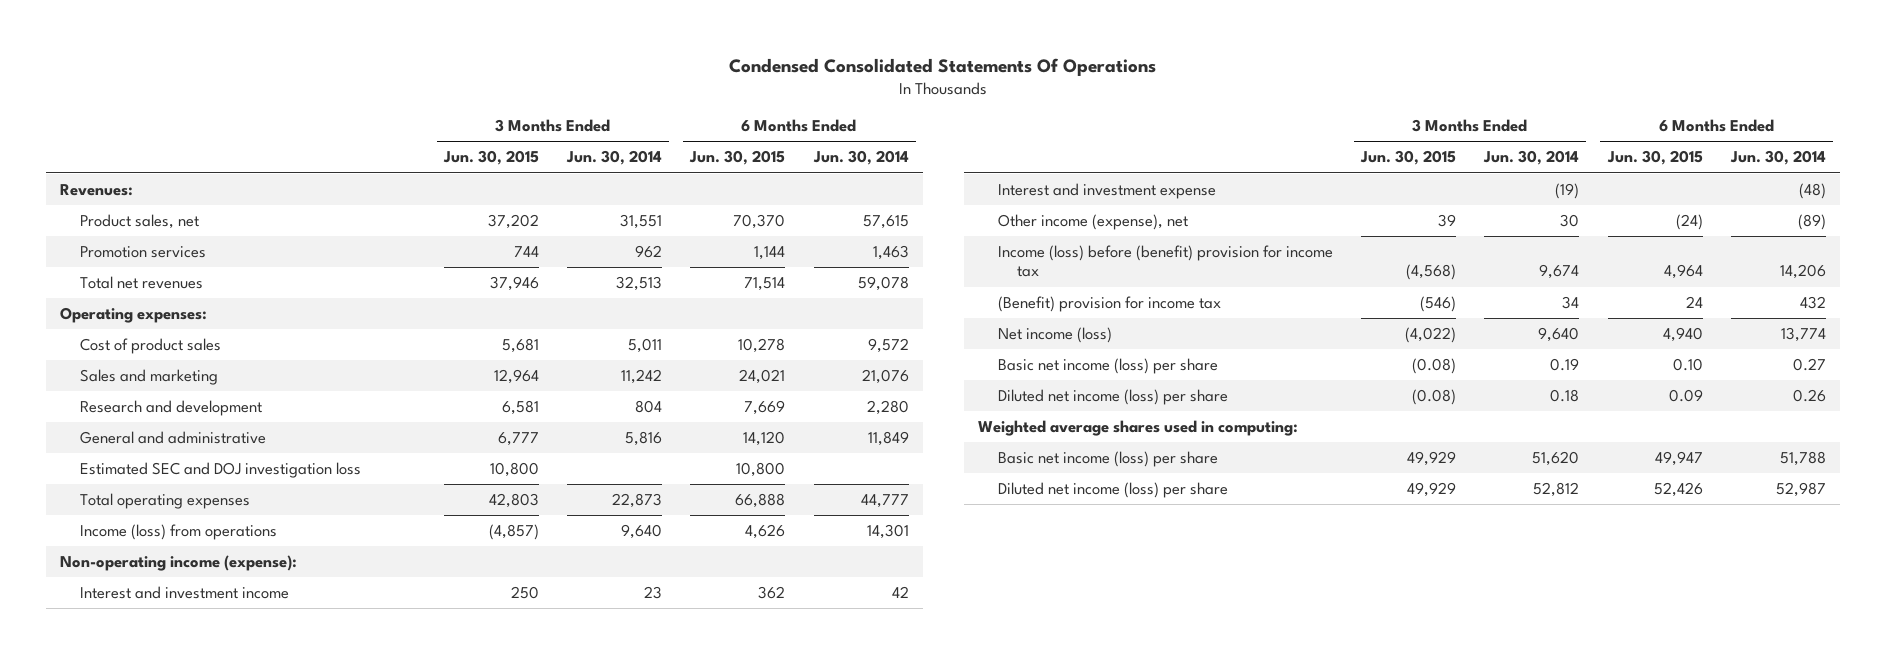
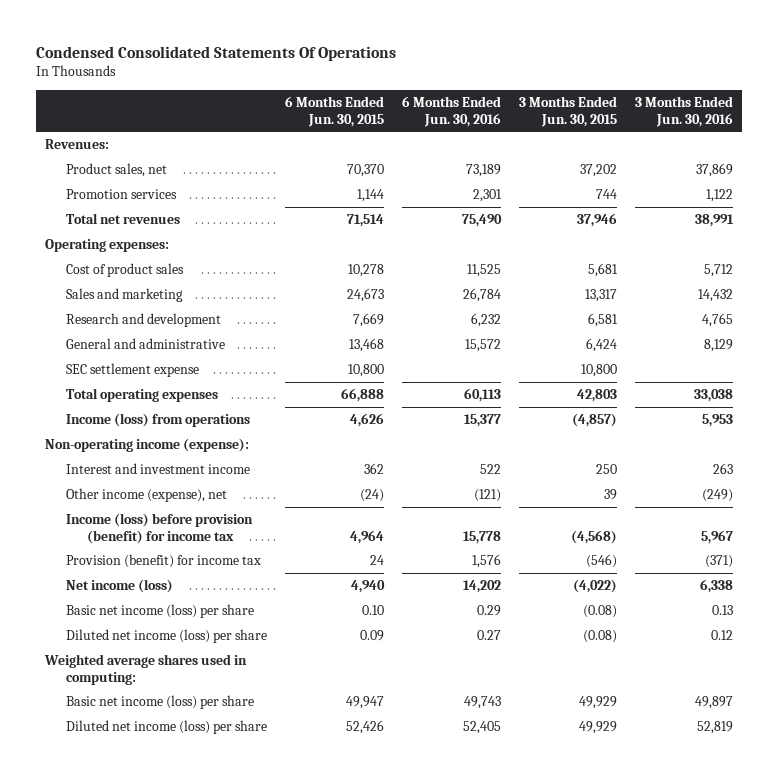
[565,150,662,166] Jun. 30, 2014 -> none
[812,150,909,166] Jun. 30, 2014 -> none
none -> [402,95,502,127] 6 Months Ended Jun. 30, 2016
none -> [635,95,734,127] 3 Months Ended Jun. 30, 2016
[493,369,539,385] 12,964 -> [585,288,618,302] 13,317
[739,369,786,385] 24,021 -> [347,287,385,302] 24,673
[497,432,539,447] 6,777 -> [586,337,618,352] 6,424
[743,431,786,447] 14,120 -> [349,337,385,352] 13,468
[80,462,362,479] Estimated SEC and DOJ investigation loss -> [66,362,200,377] SEC settlement expense
[997,183,1216,200] Interest and investment expense -> none
[997,245,1333,278] Income (loss) before (benefit) provision for income tax -> [66,512,254,544] Income (loss) before provision (benefit) for income tax
[997,296,1221,313] (Benefit) provision for income tax -> [66,553,262,568] Provision (benefit) for income tax

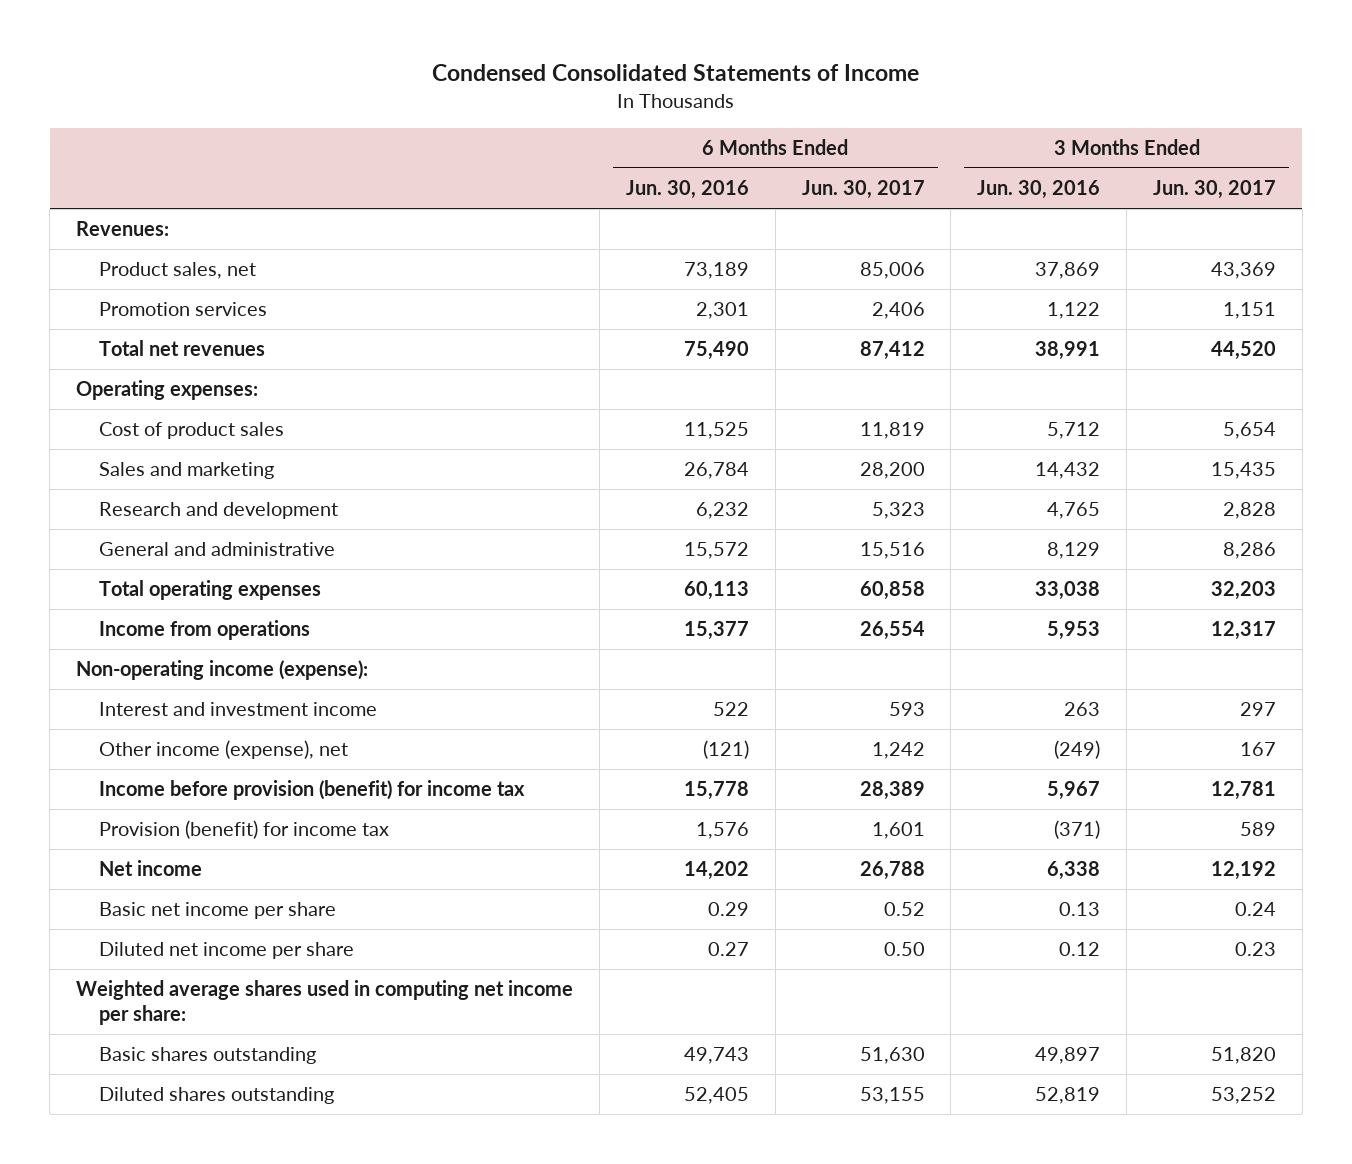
[36,45,397,61] Condensed Consolidated Statements Of Operations -> [432,63,920,81] Condensed Consolidated Statements of Income
[285,95,385,127] 6 Months Ended Jun. 30, 2015 -> none
[519,95,618,127] 3 Months Ended Jun. 30, 2015 -> none
none -> [801,180,925,200] Jun. 30, 2017
none -> [1152,180,1276,200] Jun. 30, 2017
[66,362,200,377] SEC settlement expense -> none
[66,412,251,427] Income (loss) from operations -> [99,620,311,641] Income from operations
[66,512,254,544] Income (loss) before provision (benefit) for income tax -> [99,780,526,801] Income before provision (benefit) for income tax
[66,578,174,593] Net income (loss) -> [99,860,203,877] Net income
[66,603,255,618] Basic net income (loss) per share -> [99,902,337,920] Basic net income per share
[66,628,268,643] Diluted net income (loss) per share -> [99,942,355,960] Diluted net income per share
[44,653,248,685] Weighted average shares used in computing: -> [76,980,574,1025] Weighted average shares used in computing net income per share:
[66,694,255,709] Basic net income (loss) per share -> [99,1047,317,1065] Basic shares outstanding
[66,719,268,734] Diluted net income (loss) per share -> [99,1087,335,1105] Diluted shares outstanding

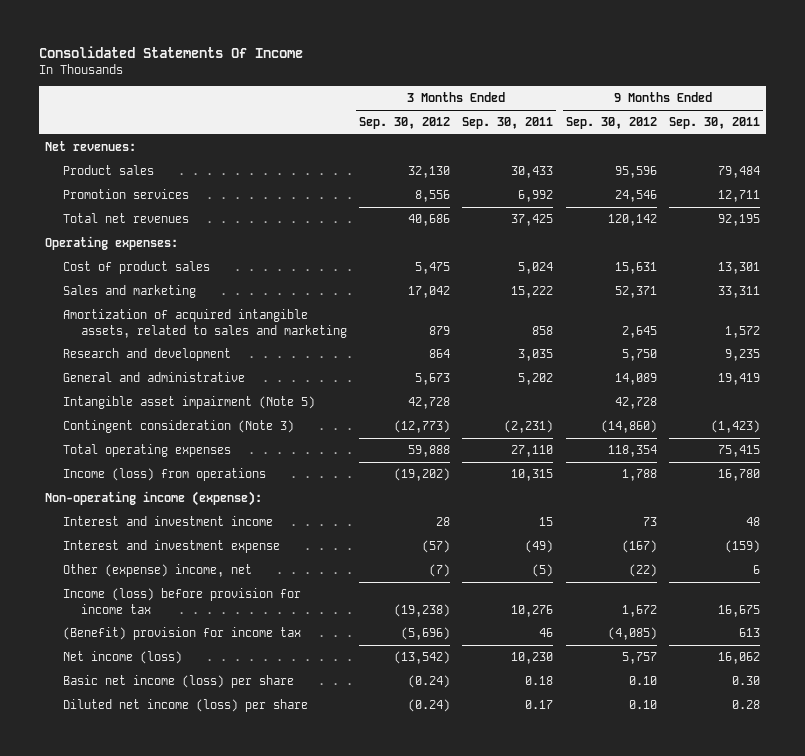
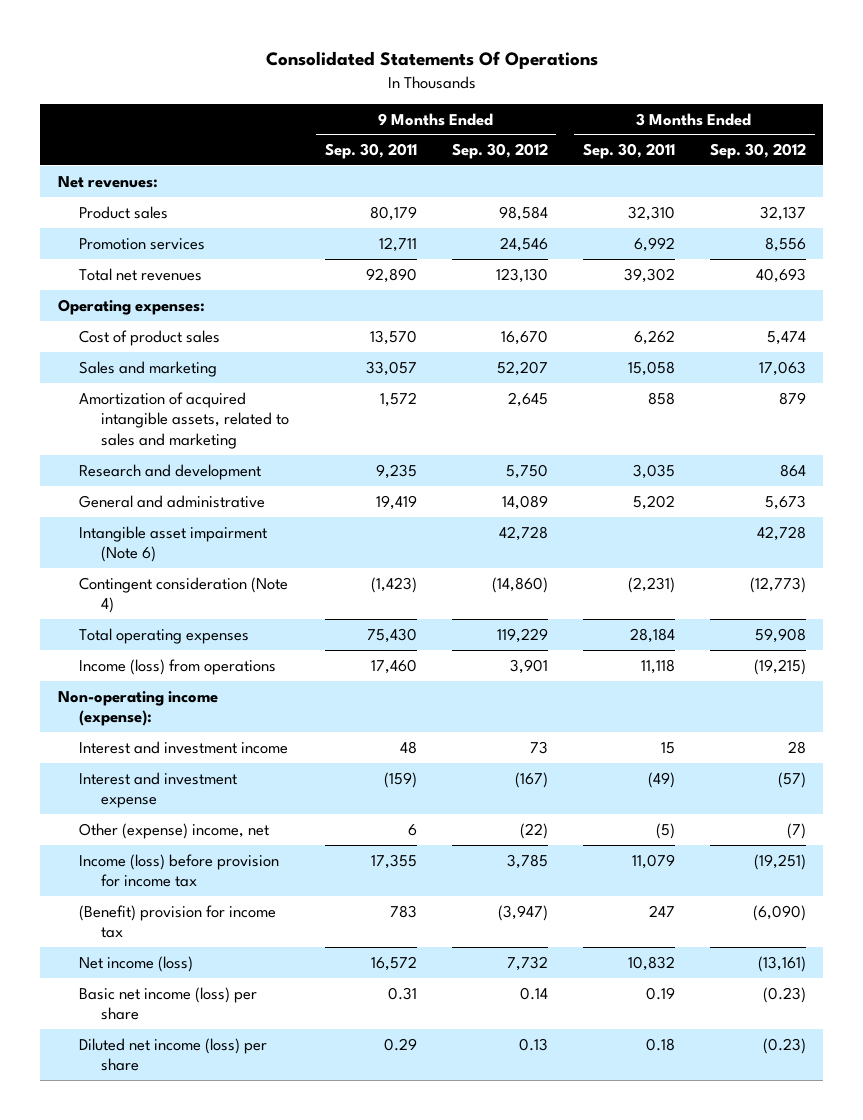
[38,45,303,58] Consolidated Statements Of Income -> [265,51,598,70] Consolidated Statements Of Operations
[408,166,451,179] 32,130 -> [759,205,806,221] 32,137
[511,166,554,179] 30,433 -> [627,205,675,221] 32,310
[614,166,657,179] 95,596 -> [498,205,548,221] 98,584
[717,166,760,179] 79,484 -> [369,205,417,221] 80,179
[408,214,451,227] 40,686 -> [755,267,806,283] 40,693
[511,214,554,227] 37,425 -> [623,267,675,283] 39,302
[607,214,657,227] 120,142 -> [495,267,548,283] 123,130
[717,214,760,227] 92,195 -> [365,267,417,283] 92,890
[415,262,451,275] 5,475 -> [766,330,806,345] 5,474
[518,262,554,275] 5,024 -> [633,329,675,345] 6,262
[614,262,657,275] 15,631 -> [500,329,548,345] 16,670
[717,262,760,275] 13,301 -> [369,329,417,345] 13,570
[408,286,451,299] 17,042 -> [758,360,806,376] 17,063
[511,286,554,299] 15,222 -> [627,360,675,376] 15,058
[614,286,657,299] 52,371 -> [496,360,548,376] 52,207
[717,286,760,299] 33,311 -> [365,360,417,376] 33,057
[62,396,315,410] Intangible asset impairment (Note 5) -> [79,525,268,563] Intangible asset impairment (Note 6)
[62,420,294,434] Contingent consideration (Note 3) -> [79,576,289,614] Contingent consideration (Note 4)
[408,445,451,458] 59,888 -> [754,627,806,643] 59,908
[511,445,554,458] 27,110 -> [629,627,675,643] 28,184
[607,445,657,458] 118,354 -> [496,627,548,643] 119,229
[717,445,760,458] 75,415 -> [366,627,417,643] 75,430
[394,468,451,482] (19,202) -> [753,658,806,675] (19,215)
[511,469,554,482] 10,315 -> [640,658,675,674] 11,118
[621,469,657,482] 1,788 -> [509,658,548,674] 3,901
[717,469,760,482] 16,780 -> [370,658,417,674] 17,460
[394,603,451,617] (19,238) -> [753,853,806,870] (19,251)
[511,604,554,617] 10,276 -> [631,853,675,869] 11,079
[621,604,657,617] 1,672 -> [506,853,548,869] 3,785
[717,604,760,617] 16,675 -> [370,853,417,869] 17,355
[401,627,451,641] (5,696) -> [752,904,806,921] (6,090)
[539,628,554,638] 46 -> [648,904,675,917] 247
[607,627,657,641] (4,085) -> [497,904,548,921] (3,947)
[738,628,760,638] 613 -> [389,904,417,918] 783
[394,651,451,665] (13,542) -> [757,955,806,972] (13,161)
[511,652,554,665] 10,230 -> [627,955,675,971] 10,832
[621,652,657,665] 5,757 -> [506,955,548,971] 7,732
[717,652,760,665] 16,062 -> [370,955,417,971] 16,572
[408,675,451,689] (0.24) -> [762,986,806,1003] (0.23)
[525,676,554,686] 0.18 -> [645,986,675,1000] 0.19
[628,676,657,686] 0.10 -> [519,986,548,1000] 0.14
[731,676,760,686] 0.30 -> [387,986,417,1000] 0.31
[408,699,451,713] (0.24) -> [762,1037,806,1054] (0.23)
[525,700,554,710] 0.17 -> [645,1037,675,1051] 0.18
[628,700,657,710] 0.10 -> [518,1037,548,1051] 0.13
[731,700,760,710] 0.28 -> [383,1037,417,1051] 0.29

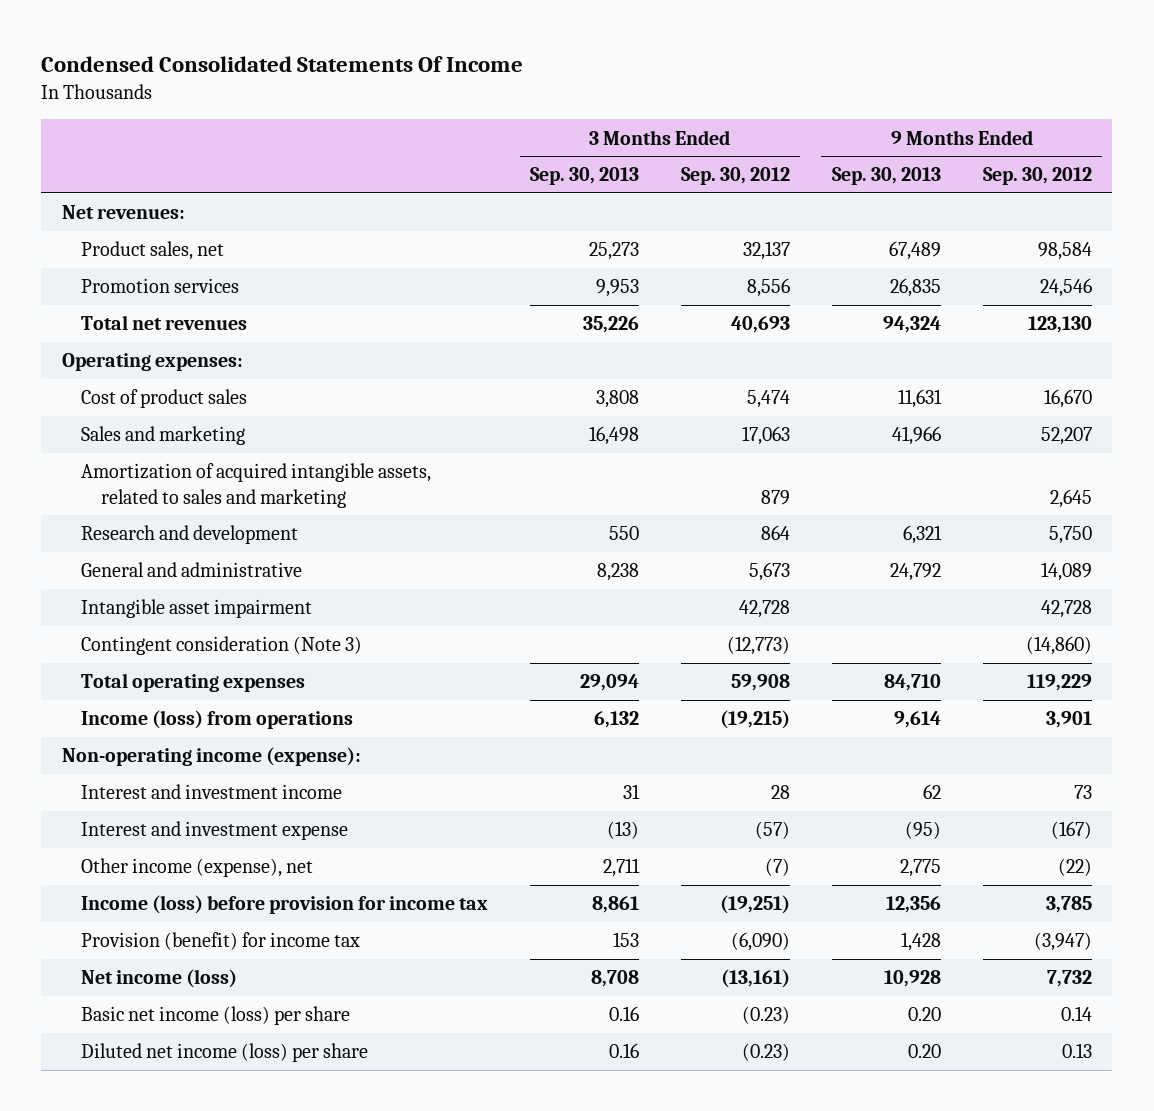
[265,51,598,70] Consolidated Statements Of Operations -> [41,56,524,73] Condensed Consolidated Statements Of Income
[324,143,417,160] Sep. 30, 2011 -> none
[582,143,675,160] Sep. 30, 2011 -> none
none -> [530,167,640,186] Sep. 30, 2013
none -> [831,167,941,186] Sep. 30, 2013
[79,205,169,219] Product sales -> [81,241,225,261] Product sales, net
[79,525,268,563] Intangible asset impairment (Note 6) -> [81,599,313,619] Intangible asset impairment
[79,576,289,614] Contingent consideration (Note 4) -> [81,636,363,656] Contingent consideration (Note 3)
[79,822,270,839] Other (expense) income, net -> [81,858,314,878] Other income (expense), net
[79,904,277,939] (Benefit) provision for income tax -> [81,932,361,951] Provision (benefit) for income tax

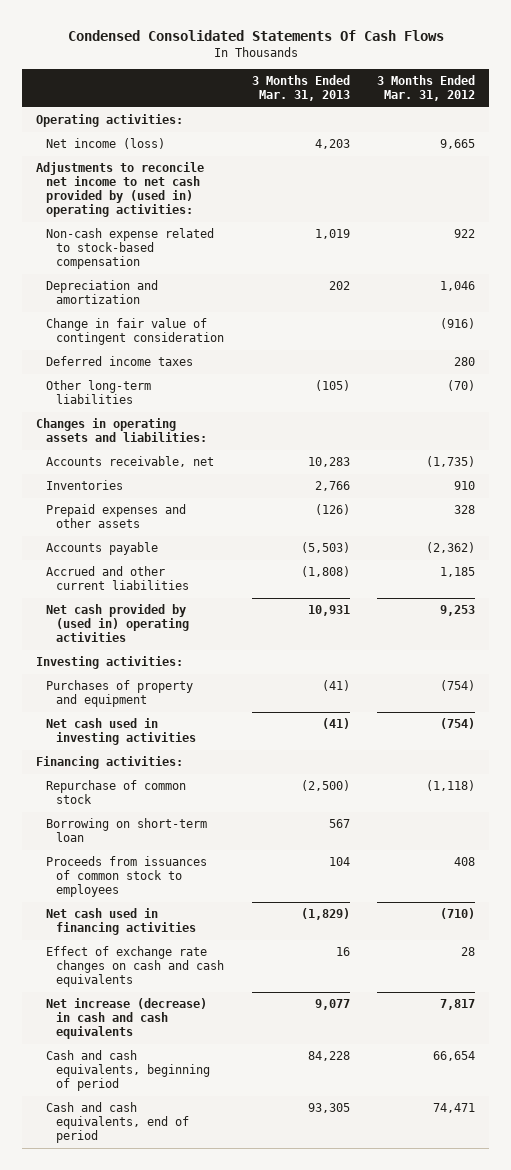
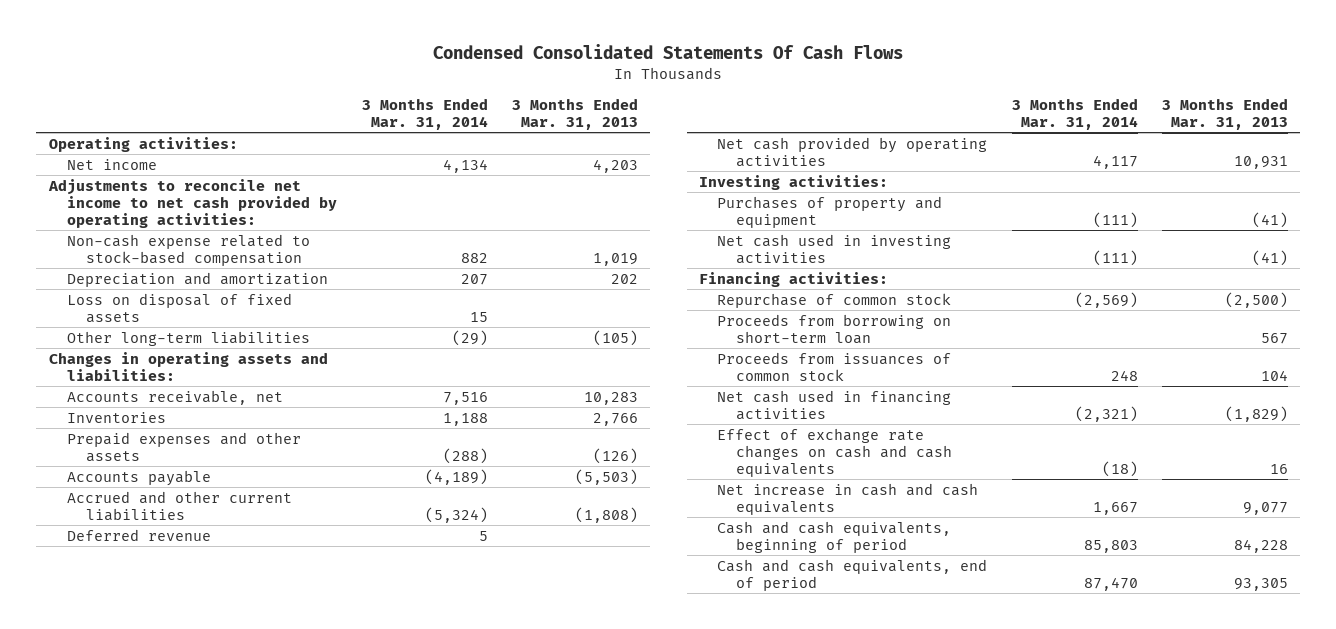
[377,75,476,102] 3 Months Ended Mar. 31, 2012 -> none
none -> [361,97,488,130] 3 Months Ended Mar. 31, 2014
[45,138,165,150] Net income (loss) -> [67,158,158,170] Net income
[35,162,204,218] Adjustments to reconcile net income to net cash provided by (used in) operating activities: -> [47,178,338,228] Adjustments to reconcile net income to net cash provided by operating activities:
[45,318,224,346] Change in fair value of contingent consideration -> none
[45,356,193,367] Deferred income taxes -> none
none -> [67,292,293,323] Loss on disposal of fixed assets
none -> [67,528,212,541] Deferred revenue
[45,604,189,643] Net cash provided by (used in) operating activities -> [717,136,988,167] Net cash provided by operating activities
[45,818,207,843] Borrowing on short-term loan -> [717,313,952,344] Proceeds from borrowing on short-term loan
[45,856,207,898] Proceeds from issuances of common stock to employees -> [717,351,952,381] Proceeds from issuances of common stock
[45,998,207,1040] Net increase (decrease) in cash and cash equivalents -> [717,482,979,515] Net increase in cash and cash equivalents

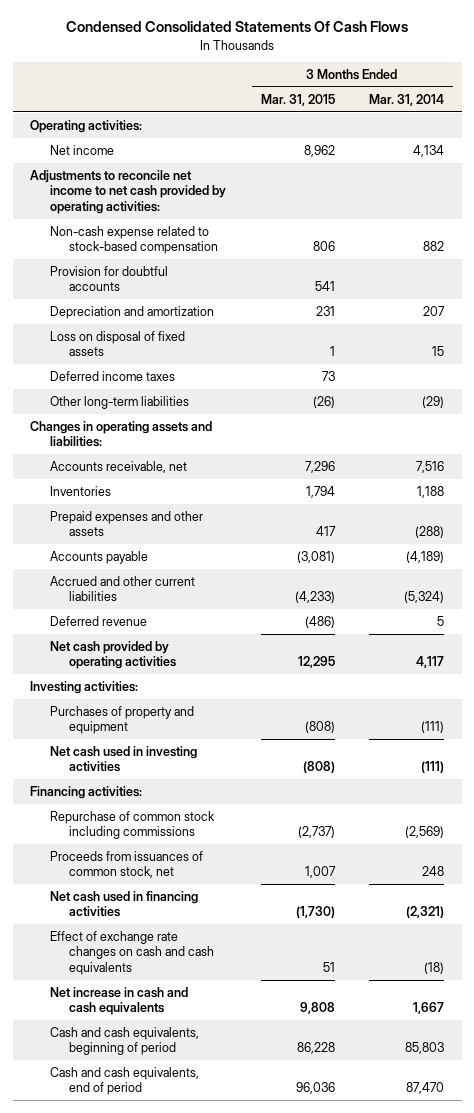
[511,97,638,130] 3 Months Ended Mar. 31, 2013 -> none
none -> [260,93,335,106] Mar. 31, 2015
none -> [49,265,168,292] Provision for doubtful accounts
none -> [49,370,175,381] Deferred income taxes
[717,313,952,344] Proceeds from borrowing on short-term loan -> none
[717,292,952,308] Repurchase of common stock -> [49,810,215,840] Repurchase of common stock including commissions
[717,351,952,381] Proceeds from issuances of common stock -> [49,850,203,879] Proceeds from issuances of common stock, net

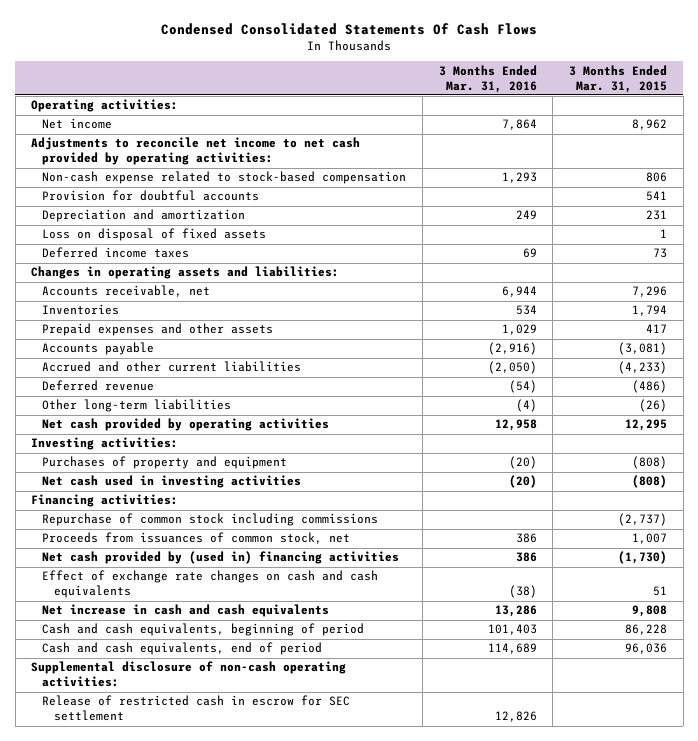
[369,93,445,106] Mar. 31, 2014 -> none
none -> [438,64,537,93] 3 Months Ended Mar. 31, 2016
[49,395,189,409] Other long-term liabilities -> [42,399,232,413] Other long-term liabilities
[49,890,198,918] Net cash used in financing activities -> [42,551,400,565] Net cash provided by (used in) financing activities
none -> [31,661,347,688] Supplemental disclosure of non-cash operating activities:
none -> [42,695,351,722] Release of restricted cash in escrow for SEC settlement

